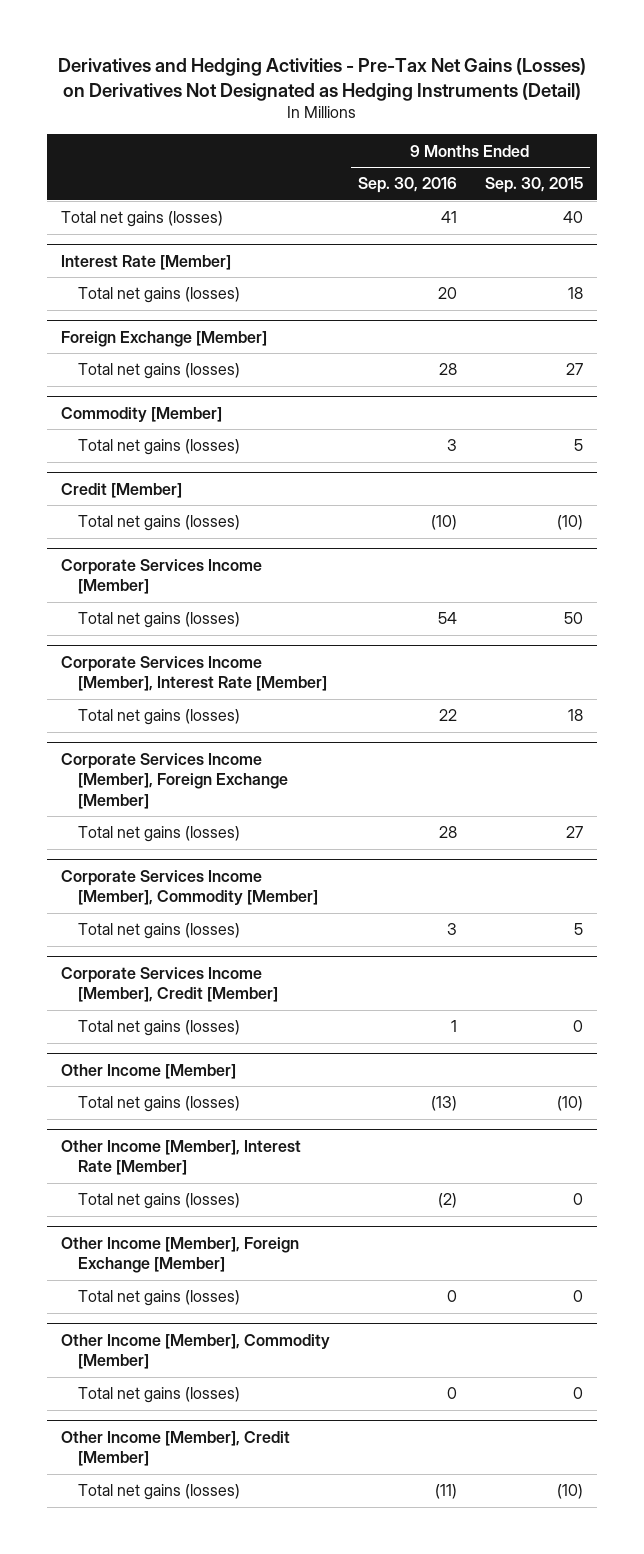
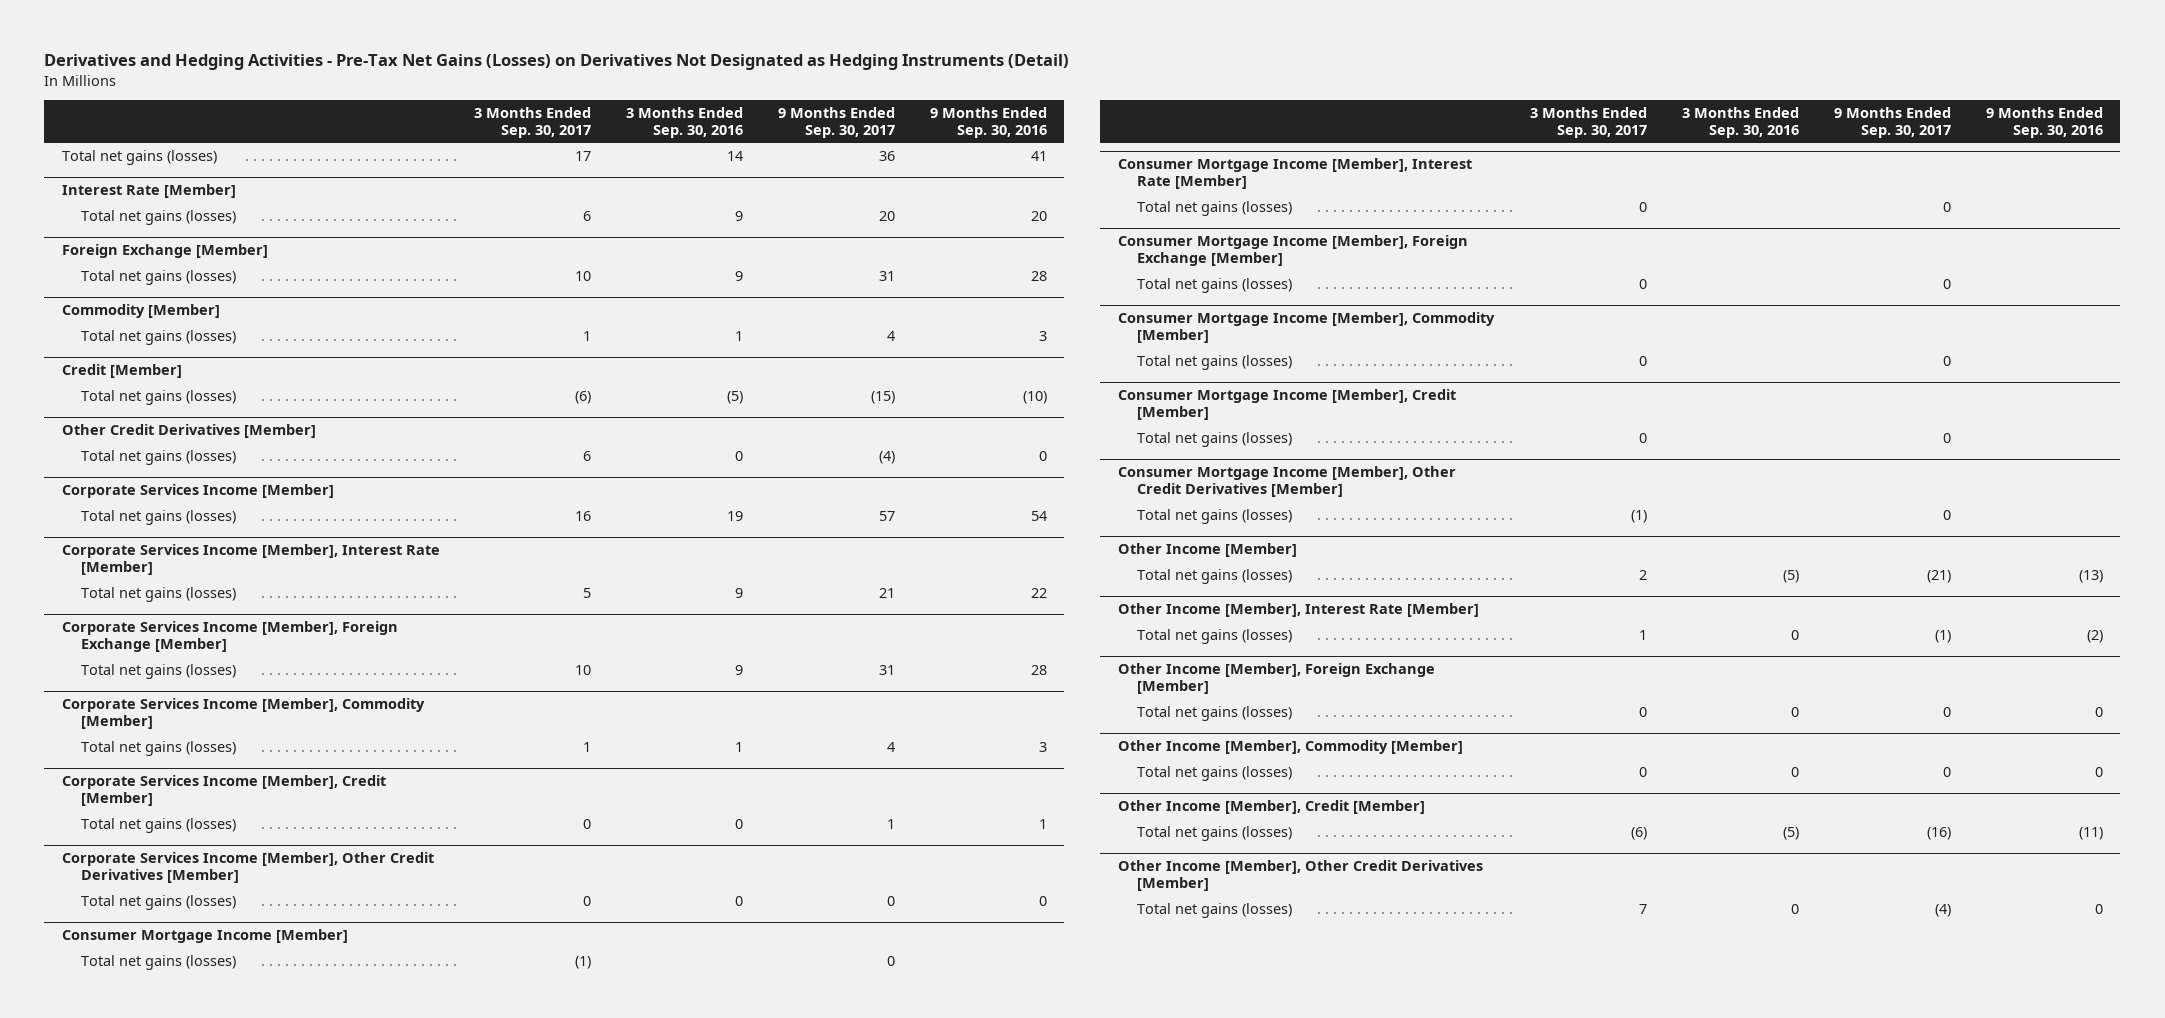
[484,177,583,194] Sep. 30, 2015 -> none
none -> [474,106,592,138] 3 Months Ended Sep. 30, 2017
none -> [626,106,744,138] 3 Months Ended Sep. 30, 2016
none -> [778,106,896,138] 9 Months Ended Sep. 30, 2017
none -> [61,424,316,439] Other Credit Derivatives [Member]
none -> [80,449,236,465] Total net gains (losses)
none -> [61,852,434,884] Corporate Services Income [Member], Other Credit Derivatives [Member]
none -> [80,894,236,910] Total net gains (losses)
none -> [61,929,348,944] Consumer Mortgage Income [Member]
none -> [80,954,236,970] Total net gains (losses)
none -> [1117,158,1472,190] Consumer Mortgage Income [Member], Interest Rate [Member]
none -> [1136,200,1292,216] Total net gains (losses)
none -> [1117,235,1468,267] Consumer Mortgage Income [Member], Foreign Exchange [Member]
none -> [1136,277,1292,293] Total net gains (losses)
none -> [1117,312,1495,344] Consumer Mortgage Income [Member], Commodity [Member]
none -> [1136,354,1292,370] Total net gains (losses)
none -> [1117,389,1456,421] Consumer Mortgage Income [Member], Credit [Member]
none -> [1136,431,1292,447] Total net gains (losses)
none -> [1117,466,1456,498] Consumer Mortgage Income [Member], Other Credit Derivatives [Member]
none -> [1136,508,1292,524] Total net gains (losses)
none -> [1117,860,1483,892] Other Income [Member], Other Credit Derivatives [Member]
none -> [1136,902,1292,918] Total net gains (losses)

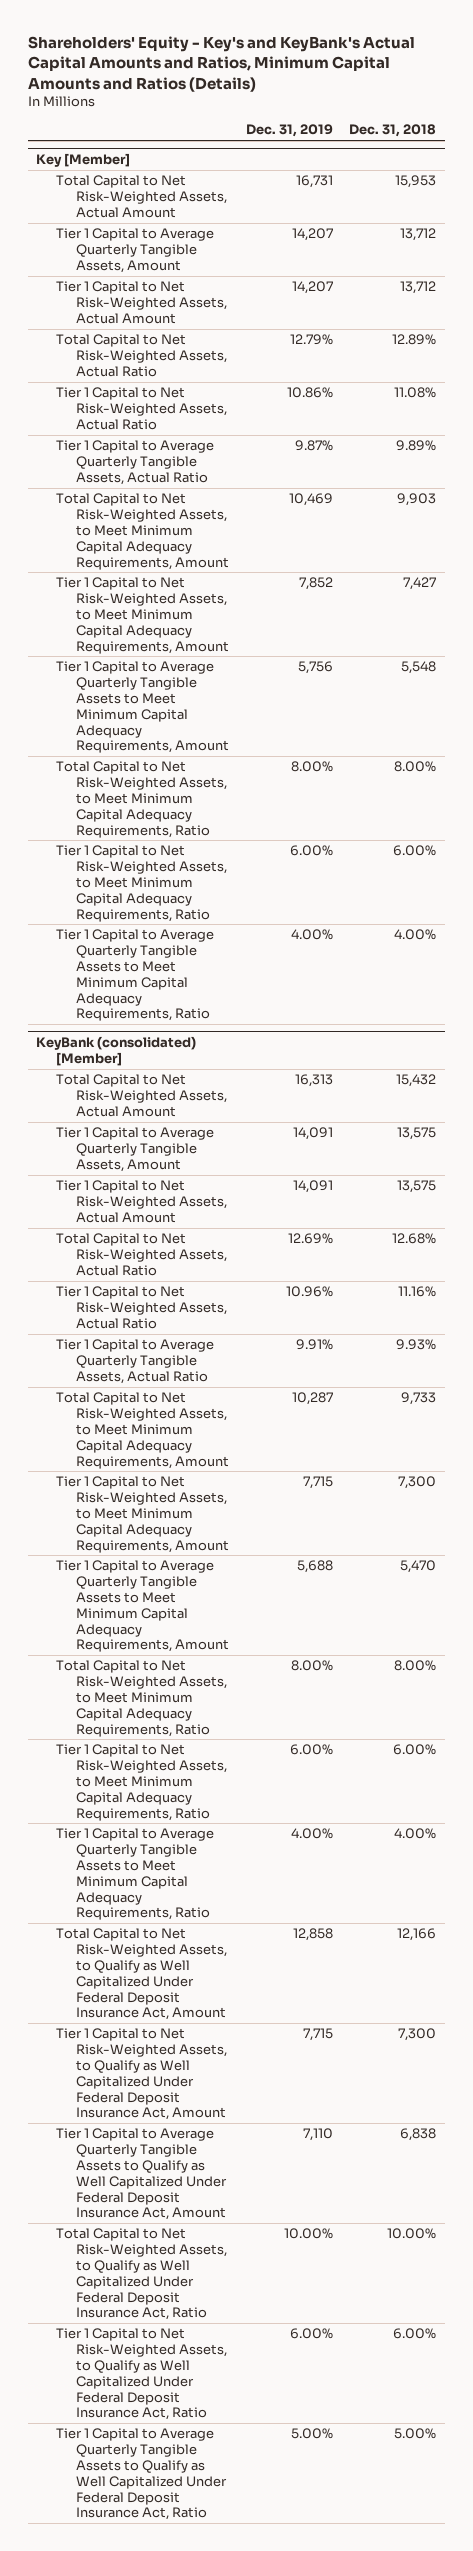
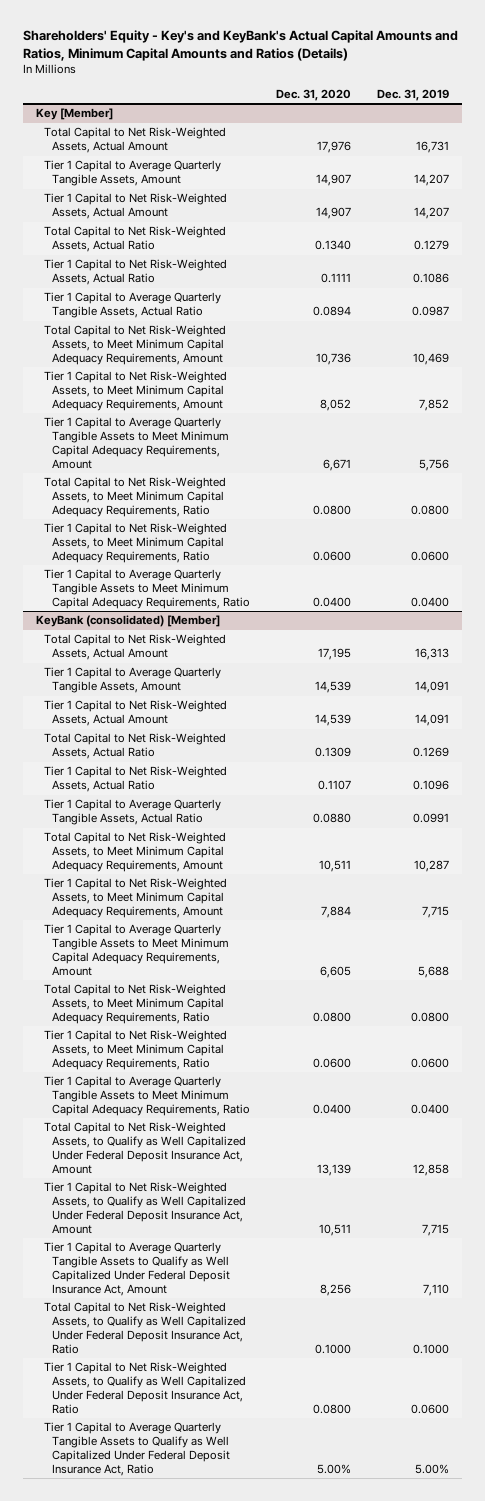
[349,124,437,138] Dec. 31, 2018 -> none
none -> [276,89,352,102] Dec. 31, 2020
[289,334,333,346] 12.79% -> [414,240,450,251] 0.1279
[286,387,333,399] 10.86% -> [413,273,450,284] 0.1086
[294,440,333,452] 9.87% -> [412,306,450,317] 0.0987
[290,761,333,773] 8.00% -> [411,505,450,516] 0.0800
[289,845,333,857] 6.00% -> [411,551,450,562] 0.0600
[290,929,333,941] 4.00% -> [411,597,450,608] 0.0400
[287,1233,333,1245] 12.69% -> [413,747,450,758] 0.1269
[285,1286,333,1298] 10.96% -> [413,780,450,791] 0.1096
[295,1339,333,1351] 9.91% -> [413,813,450,824] 0.0991
[290,1660,333,1672] 8.00% -> [411,1012,450,1023] 0.0800
[289,1744,333,1756] 6.00% -> [411,1058,450,1069] 0.0600
[290,1828,333,1840] 4.00% -> [411,1104,450,1115] 0.0400
[283,2228,333,2240] 10.00% -> [413,1344,450,1355] 0.1000
[289,2328,333,2340] 6.00% -> [411,1404,450,1415] 0.0600

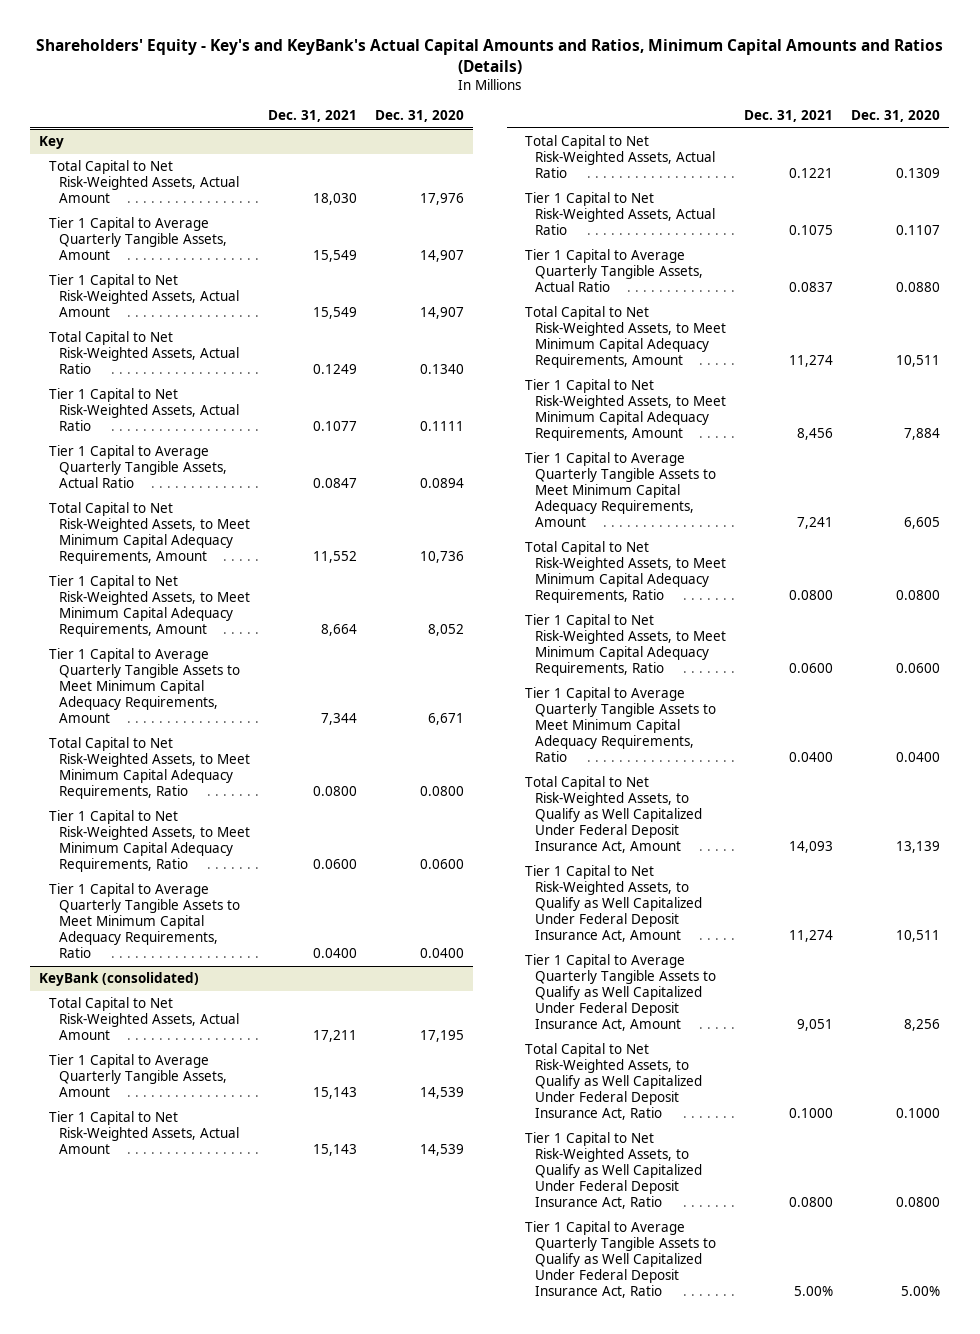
[377,89,450,102] Dec. 31, 2019 -> none
none -> [267,110,357,123] Dec. 31, 2021
[35,108,113,121] Key [Member] -> [39,136,65,150] Key
[35,615,220,628] KeyBank (consolidated) [Member] -> [39,972,200,987] KeyBank (consolidated)

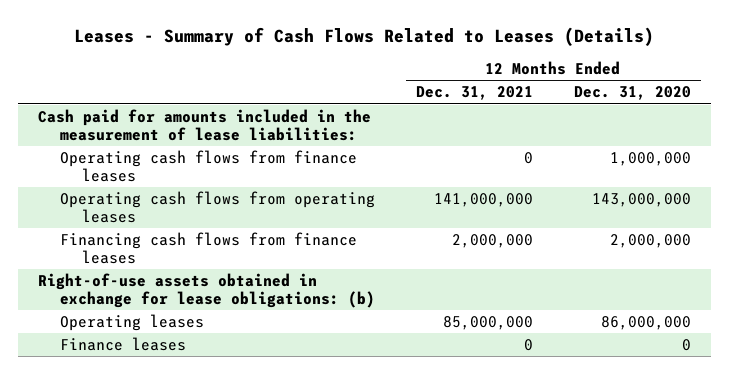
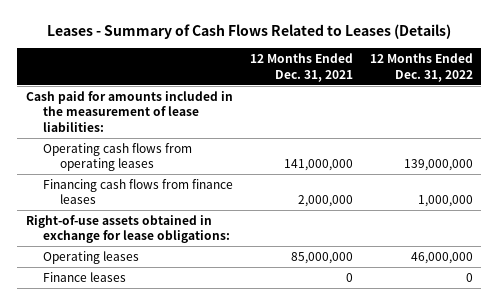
[573,86,691,101] Dec. 31, 2020 -> none
none -> [370,53,474,82] 12 Months Ended Dec. 31, 2022
[60,149,358,182] Operating cash flows from finance leases -> none
[38,272,376,308] Right-of-use assets obtained in exchange for lease obligations: (b) -> [25,214,231,244] Right-of-use assets obtained in exchange for lease obligations:

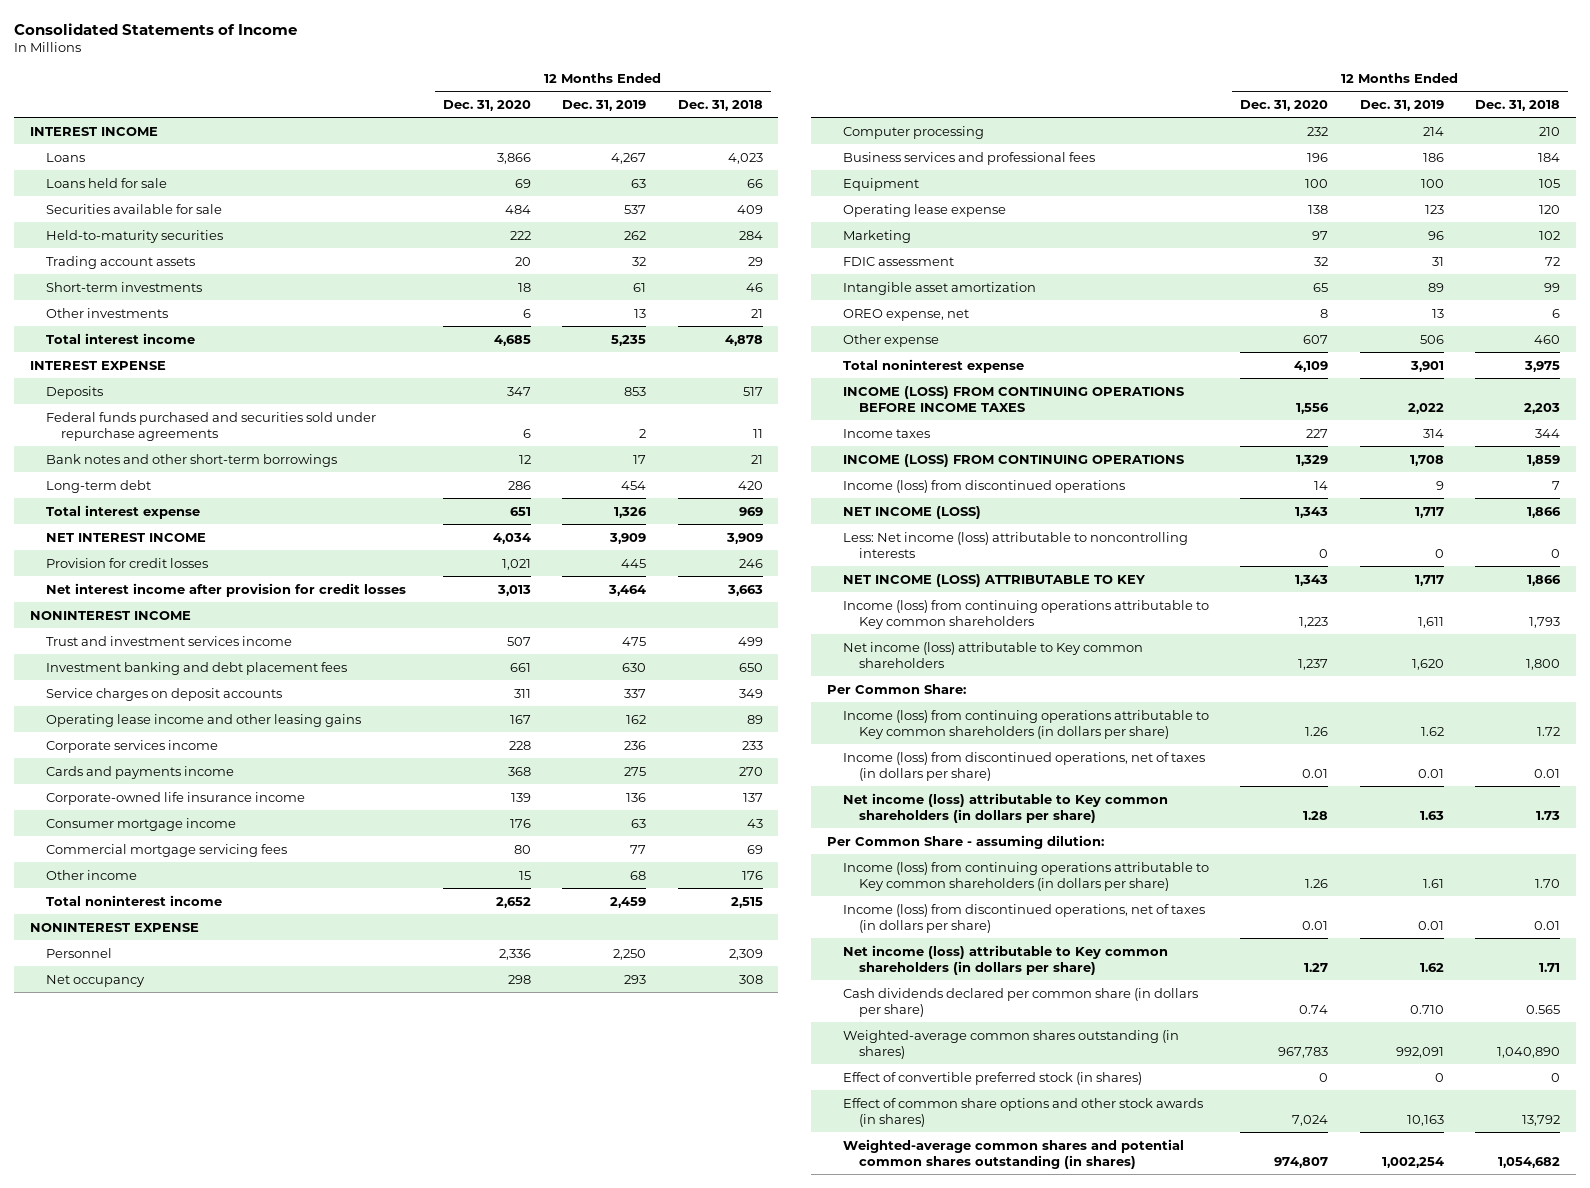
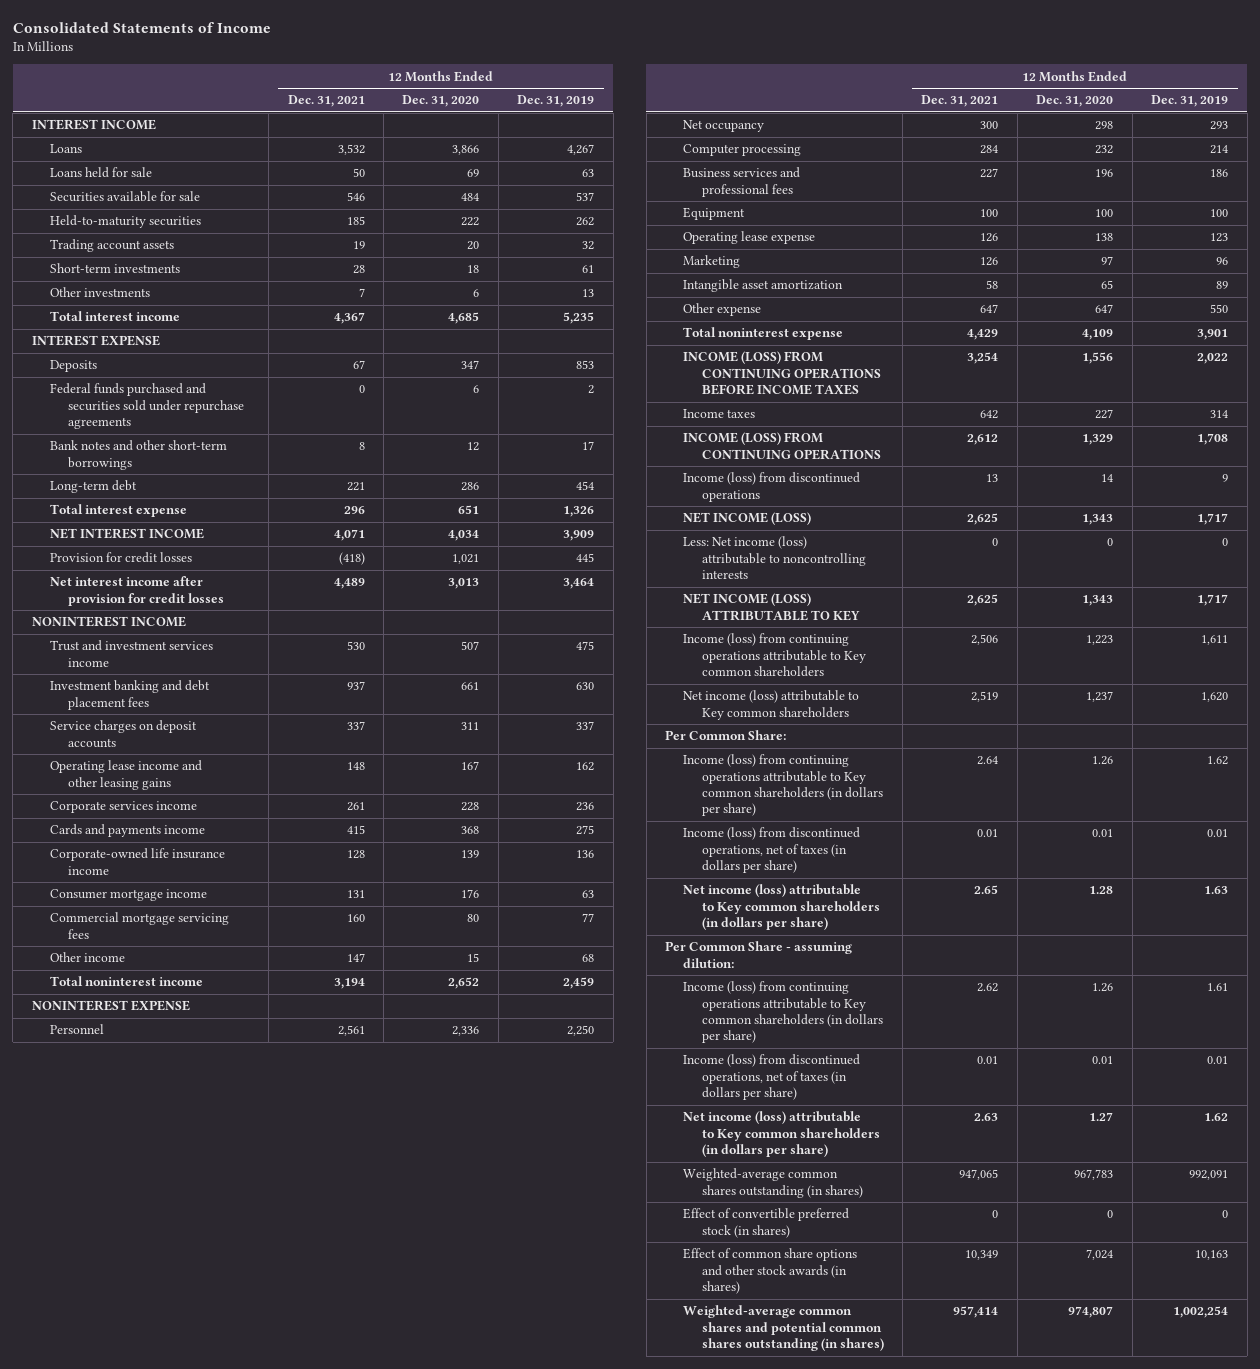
[677,100,763,112] Dec. 31, 2018 -> none
none -> [287,95,365,108] Dec. 31, 2021
[842,256,954,266] FDIC assessment -> none
[842,308,969,321] OREO expense, net -> none
[1303,334,1329,344] 607 -> [1095,304,1114,314] 647
[1419,334,1444,344] 506 -> [1210,304,1229,314] 550
[842,987,1198,1017] Cash dividends declared per common share (in dollars per share) -> none

